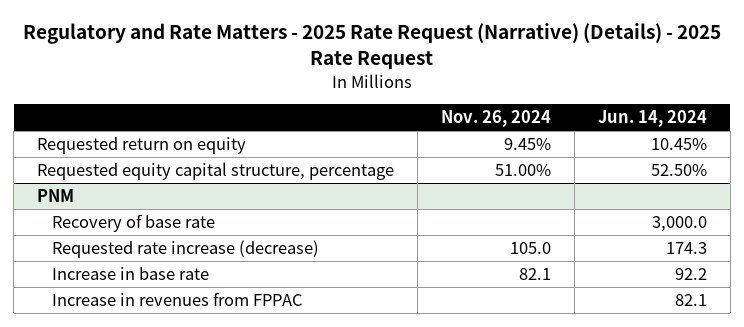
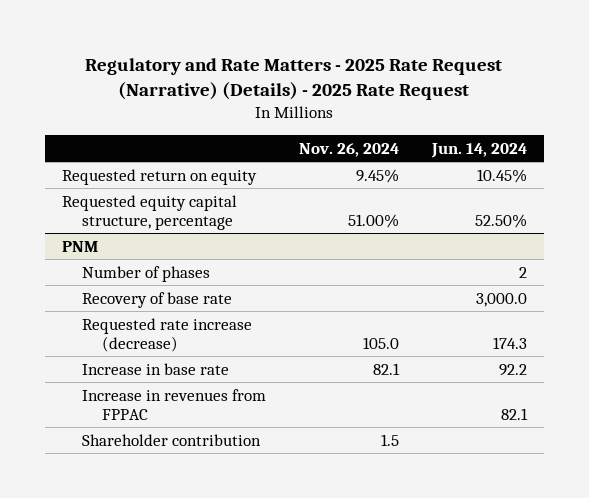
none -> [82,265,211,282] Number of phases
none -> [82,433,262,446] Shareholder contribution

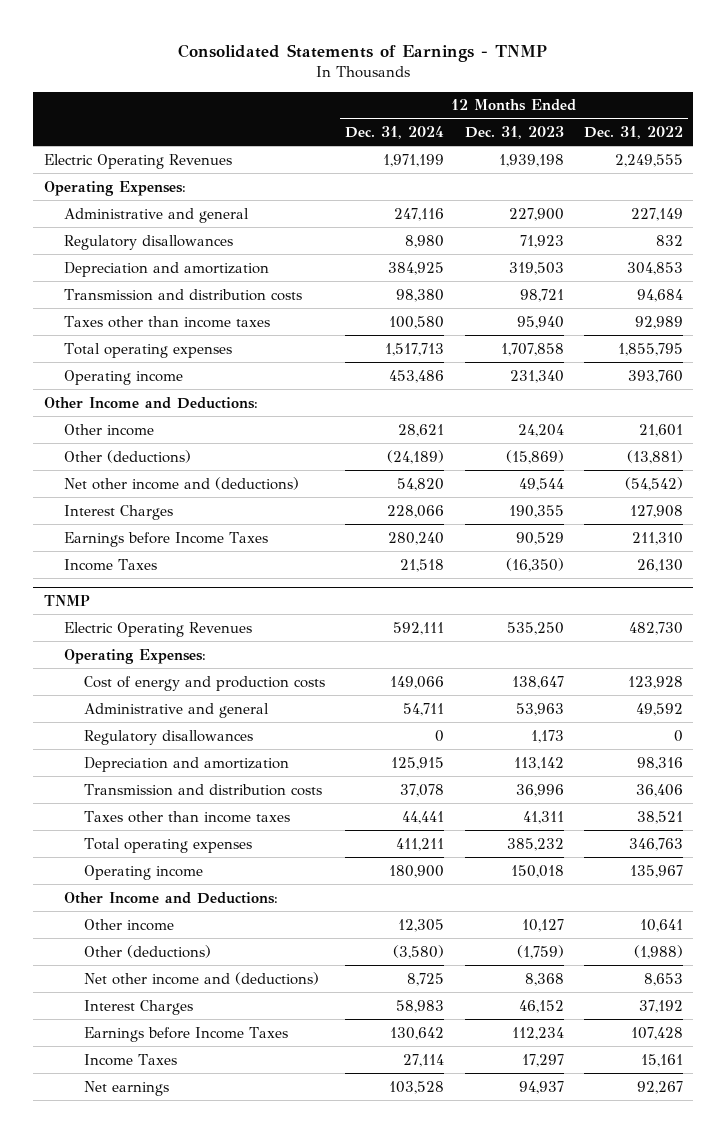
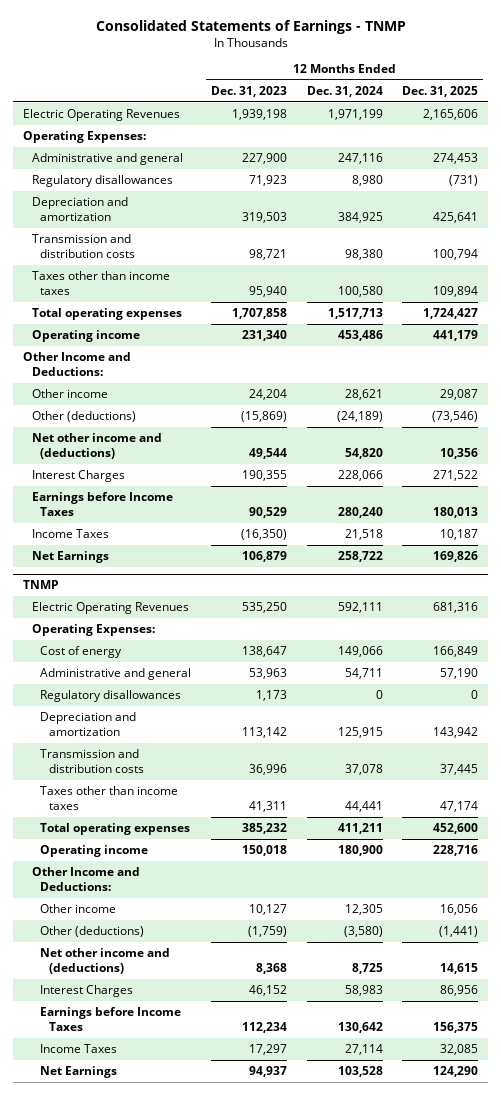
[583,125,683,139] Dec. 31, 2022 -> none
none -> [402,85,479,97] Dec. 31, 2025
none -> [31,550,109,563] Net Earnings
[83,675,325,691] Cost of energy and production costs -> [40,645,123,658] Cost of energy
[83,1080,169,1096] Net earnings -> [40,1065,118,1078] Net Earnings

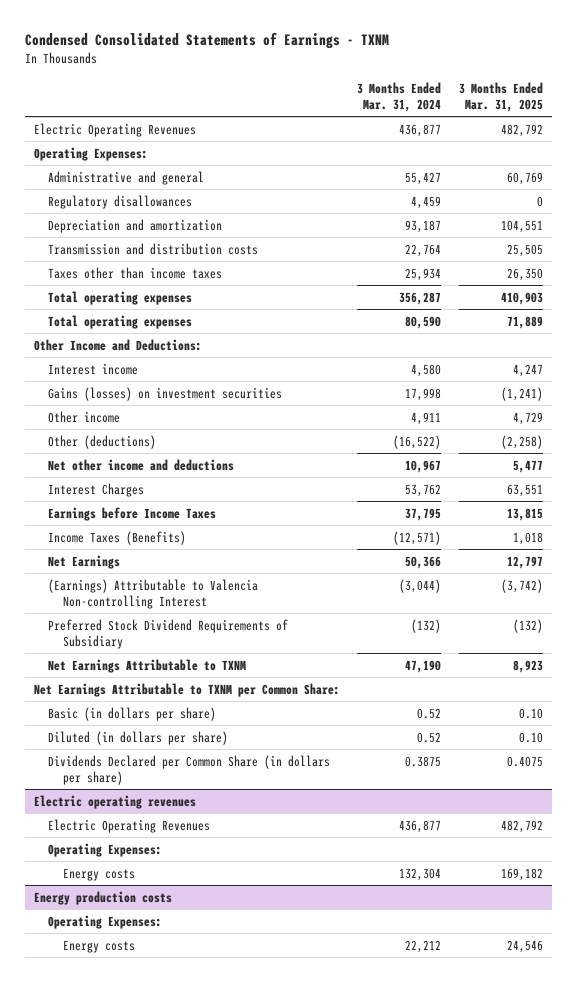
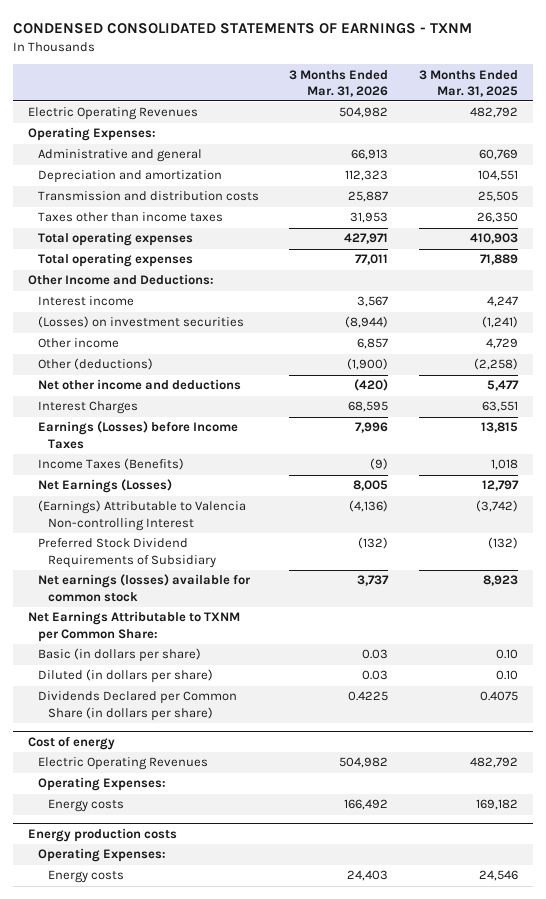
[24,32,389,50] Condensed Consolidated Statements of Earnings - TXNM -> [13,23,473,35] CONDENSED CONSOLIDATED STATEMENTS OF EARNINGS - TXNM
[357,81,442,112] 3 Months Ended Mar. 31, 2024 -> none
none -> [289,69,389,97] 3 Months Ended Mar. 31, 2026
[48,194,193,209] Regulatory disallowances -> none
[48,386,283,401] Gains (losses) on investment securities -> [38,316,245,329] (Losses) on investment securities
[48,506,217,521] Earnings before Income Taxes -> [38,421,239,449] Earnings (Losses) before Income Taxes
[48,554,121,569] Net Earnings -> [38,479,173,494] Net Earnings (Losses)
[48,658,247,673] Net Earnings Attributable to TXNM -> [38,574,252,602] Net earnings (losses) available for common stock
[33,794,196,809] Electric operating revenues -> [28,735,116,750] Cost of energy

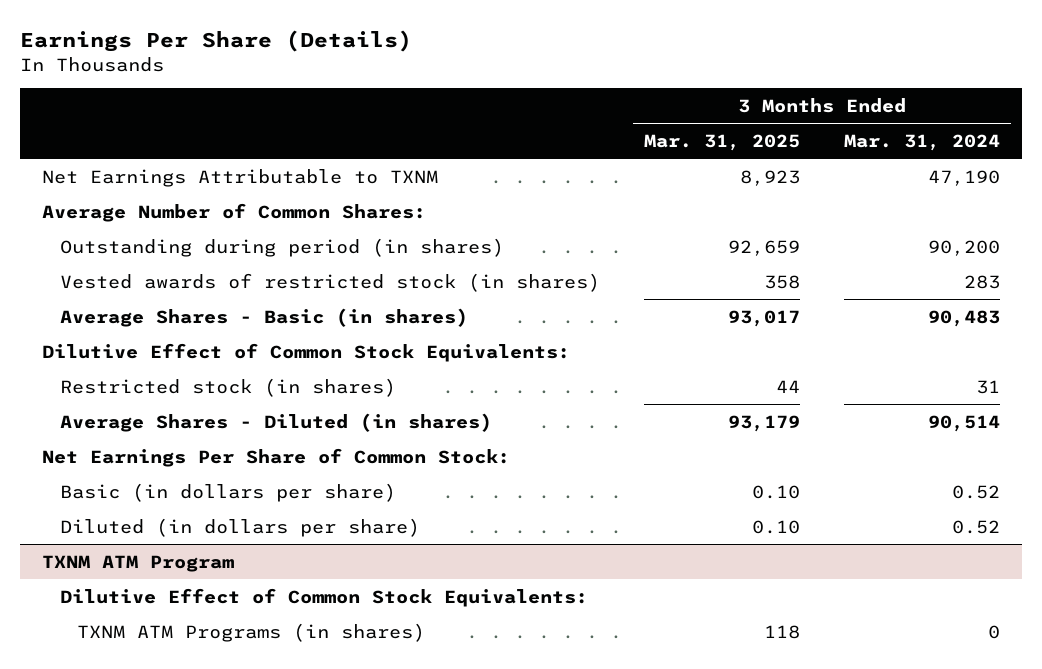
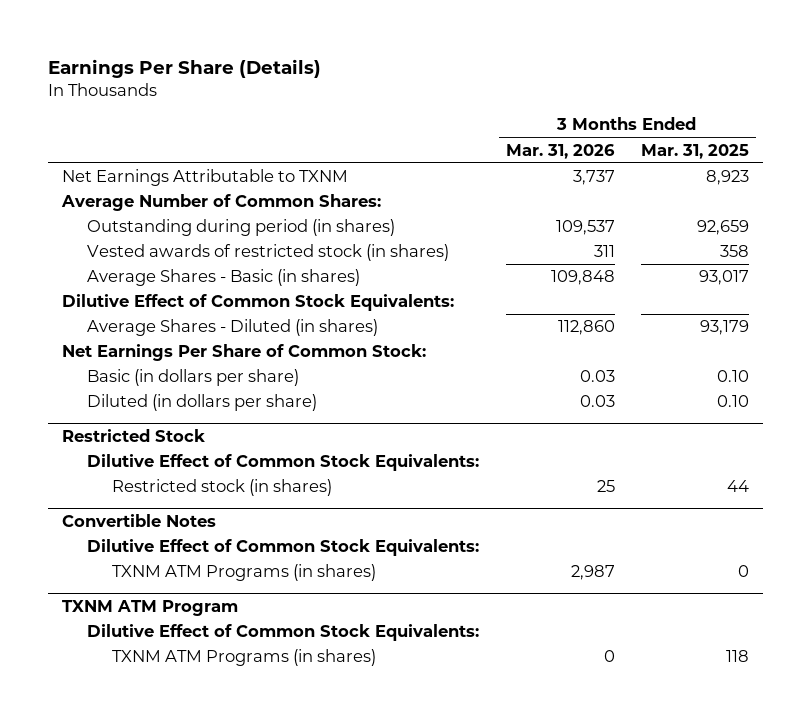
[843,133,1000,151] Mar. 31, 2024 -> none
none -> [505,143,615,159] Mar. 31, 2026
[59,377,396,397] Restricted stock (in shares) -> none
none -> [61,429,205,443] Restricted Stock
none -> [86,454,479,472] Dilutive Effect of Common Stock Equivalents:
none -> [112,479,333,497] Restricted stock (in shares)
none -> [61,514,216,528] Convertible Notes
none -> [86,539,479,557] Dilutive Effect of Common Stock Equivalents:
none -> [112,564,377,582] TXNM ATM Programs (in shares)

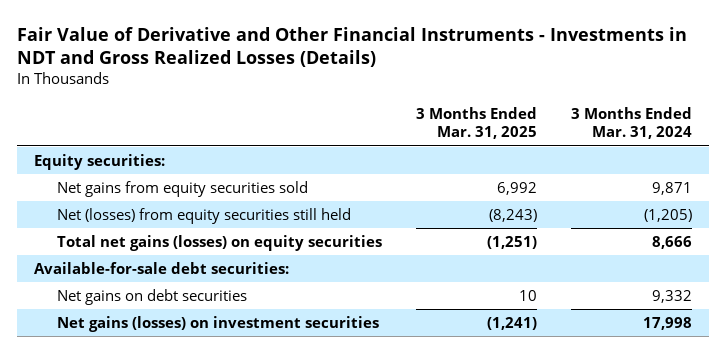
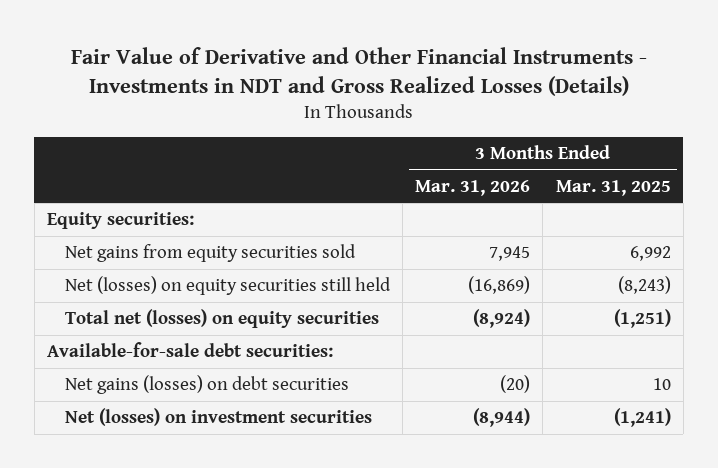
[571,106,693,140] 3 Months Ended Mar. 31, 2024 -> none
none -> [415,179,531,196] Mar. 31, 2026
[57,208,352,225] Net (losses) from equity securities still held -> [64,276,391,296] Net (losses) on equity securities still held
[57,235,383,252] Total net gains (losses) on equity securities -> [64,309,379,329] Total net (losses) on equity securities
[57,289,248,306] Net gains on debt securities -> [64,375,349,395] Net gains (losses) on debt securities
[57,316,380,333] Net gains (losses) on investment securities -> [64,408,372,427] Net (losses) on investment securities

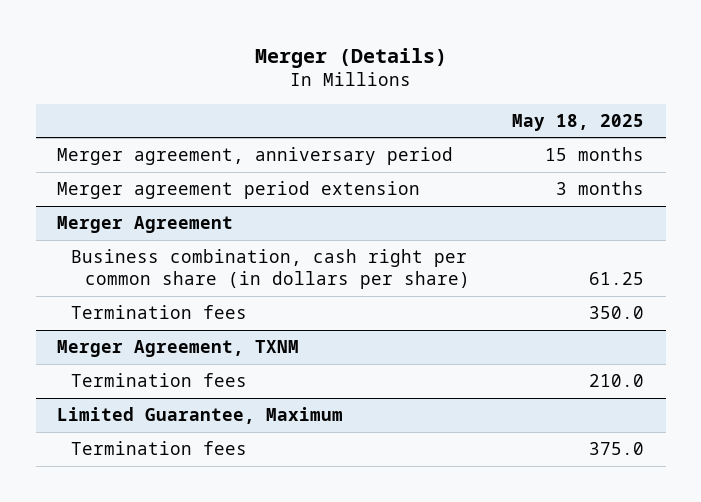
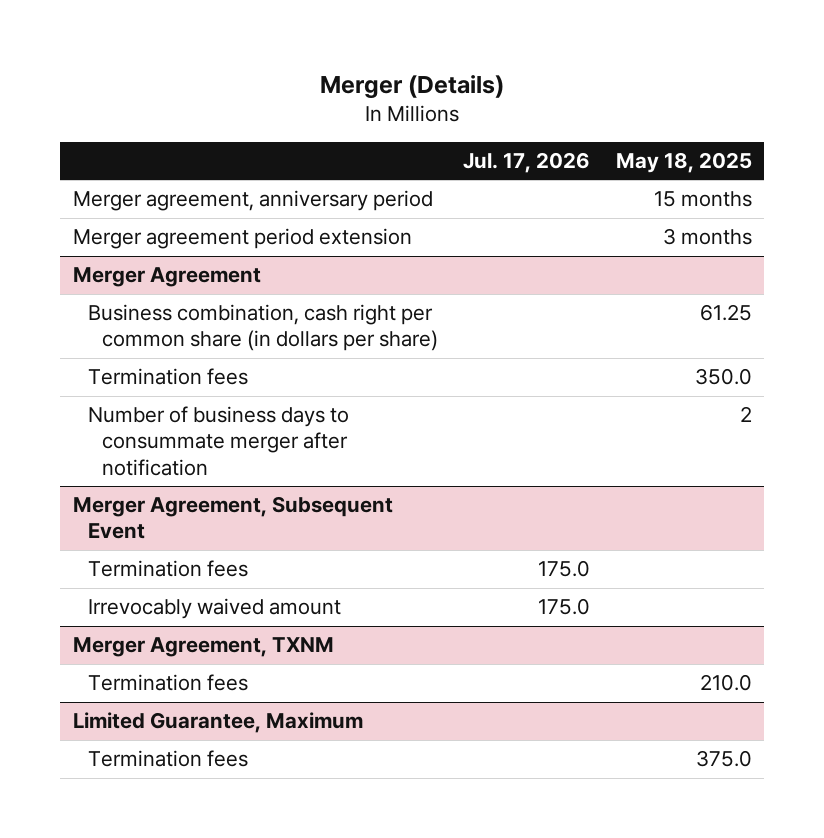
none -> [463,151,591,173] Jul. 17, 2026
none -> [87,406,349,476] Number of business days to consummate merger after notification
none -> [72,496,393,540] Merger Agreement, Subsequent Event
none -> [87,560,248,578] Termination fees
none -> [87,598,341,620] Irrevocably waived amount

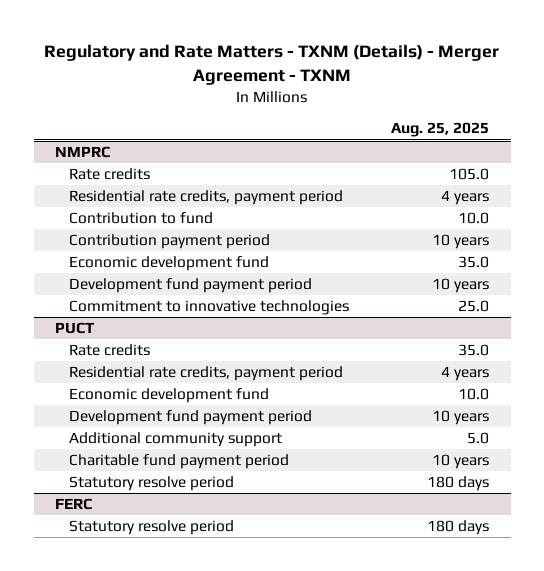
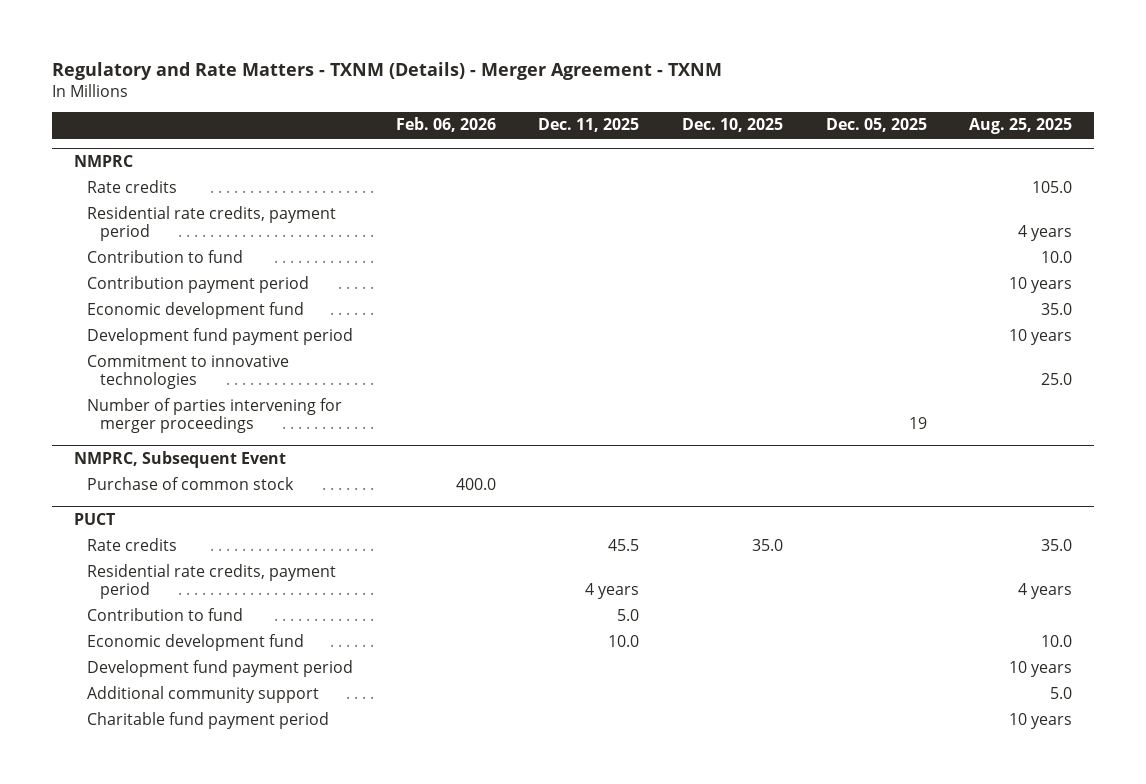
none -> [395,117,496,133] Feb. 06, 2026
none -> [538,118,640,133] Dec. 11, 2025
none -> [681,118,783,133] Dec. 10, 2025
none -> [825,118,927,133] Dec. 05, 2025
none -> [87,397,343,433] Number of parties intervening for merger proceedings
none -> [73,450,286,468] NMPRC, Subsequent Event
none -> [87,476,295,490] Purchase of common stock
none -> [87,607,244,621] Contribution to fund
[68,476,234,492] Statutory resolve period -> none
[54,498,92,511] FERC -> none
[68,520,234,536] Statutory resolve period -> none

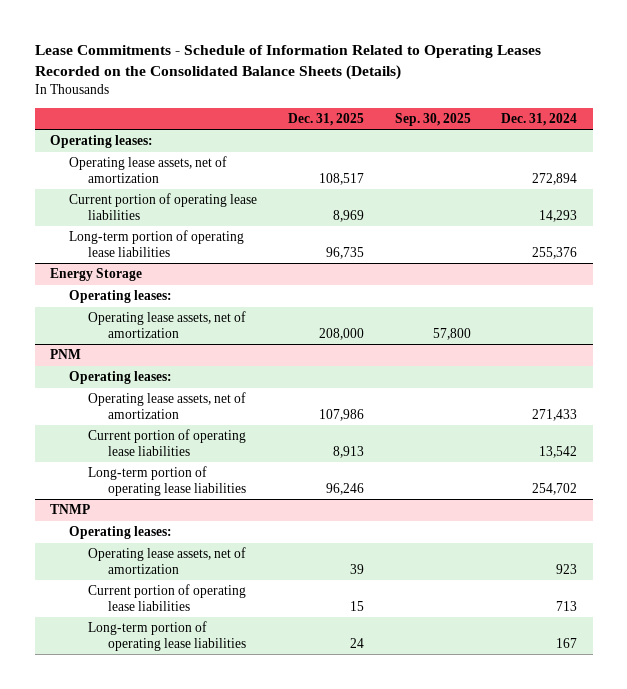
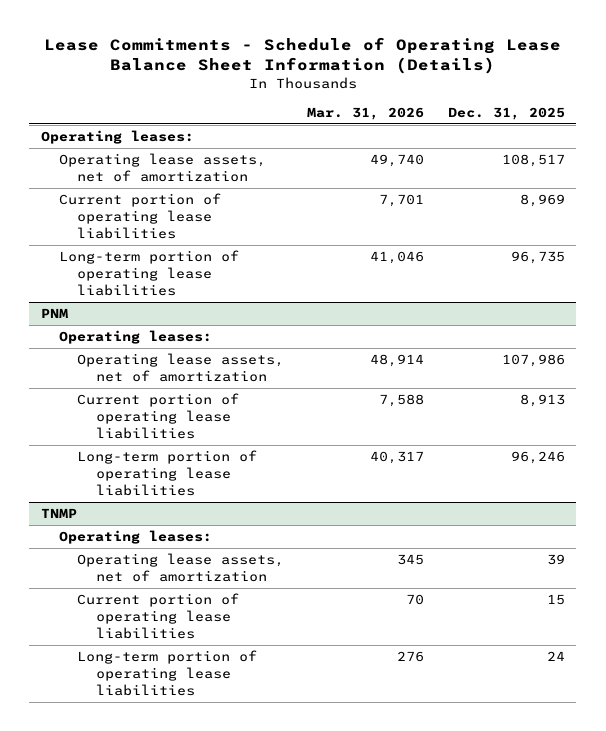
[34,45,541,81] Lease Commitments - Schedule of Information Related to Operating Leases Recorded on the Consolidated Balance Sheets (Details) -> [43,36,561,75] Lease Commitments - Schedule of Operating Lease Balance Sheet Information (Details)
[394,112,471,126] Sep. 30, 2025 -> none
[501,112,578,126] Dec. 31, 2024 -> none
none -> [307,107,425,121] Mar. 31, 2026
[49,268,142,282] Energy Storage -> none
[69,290,173,304] Operating leases: -> none
[88,311,247,338] Operating lease assets, net of amortization -> none

